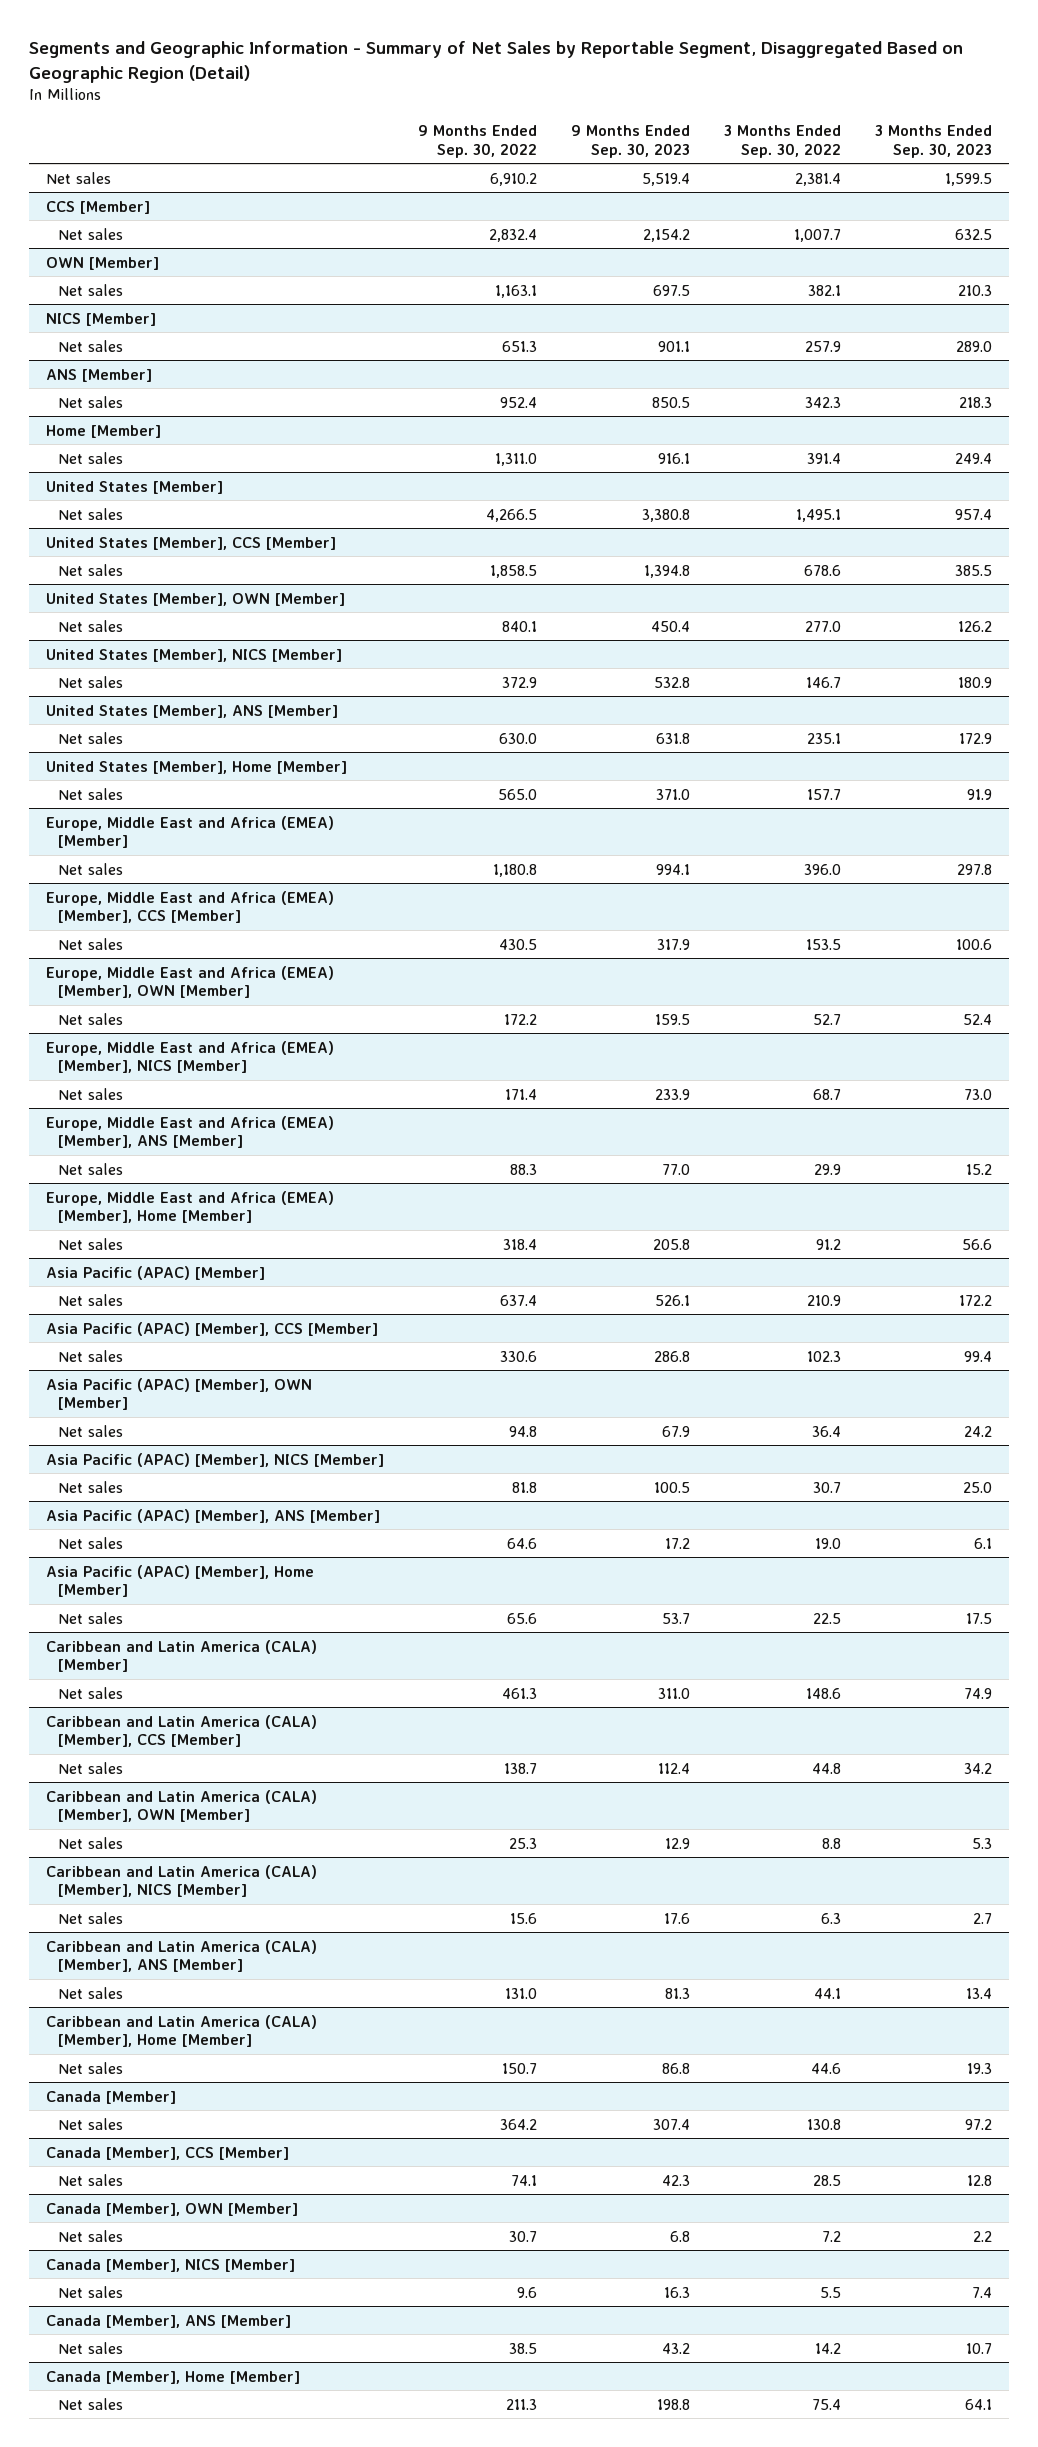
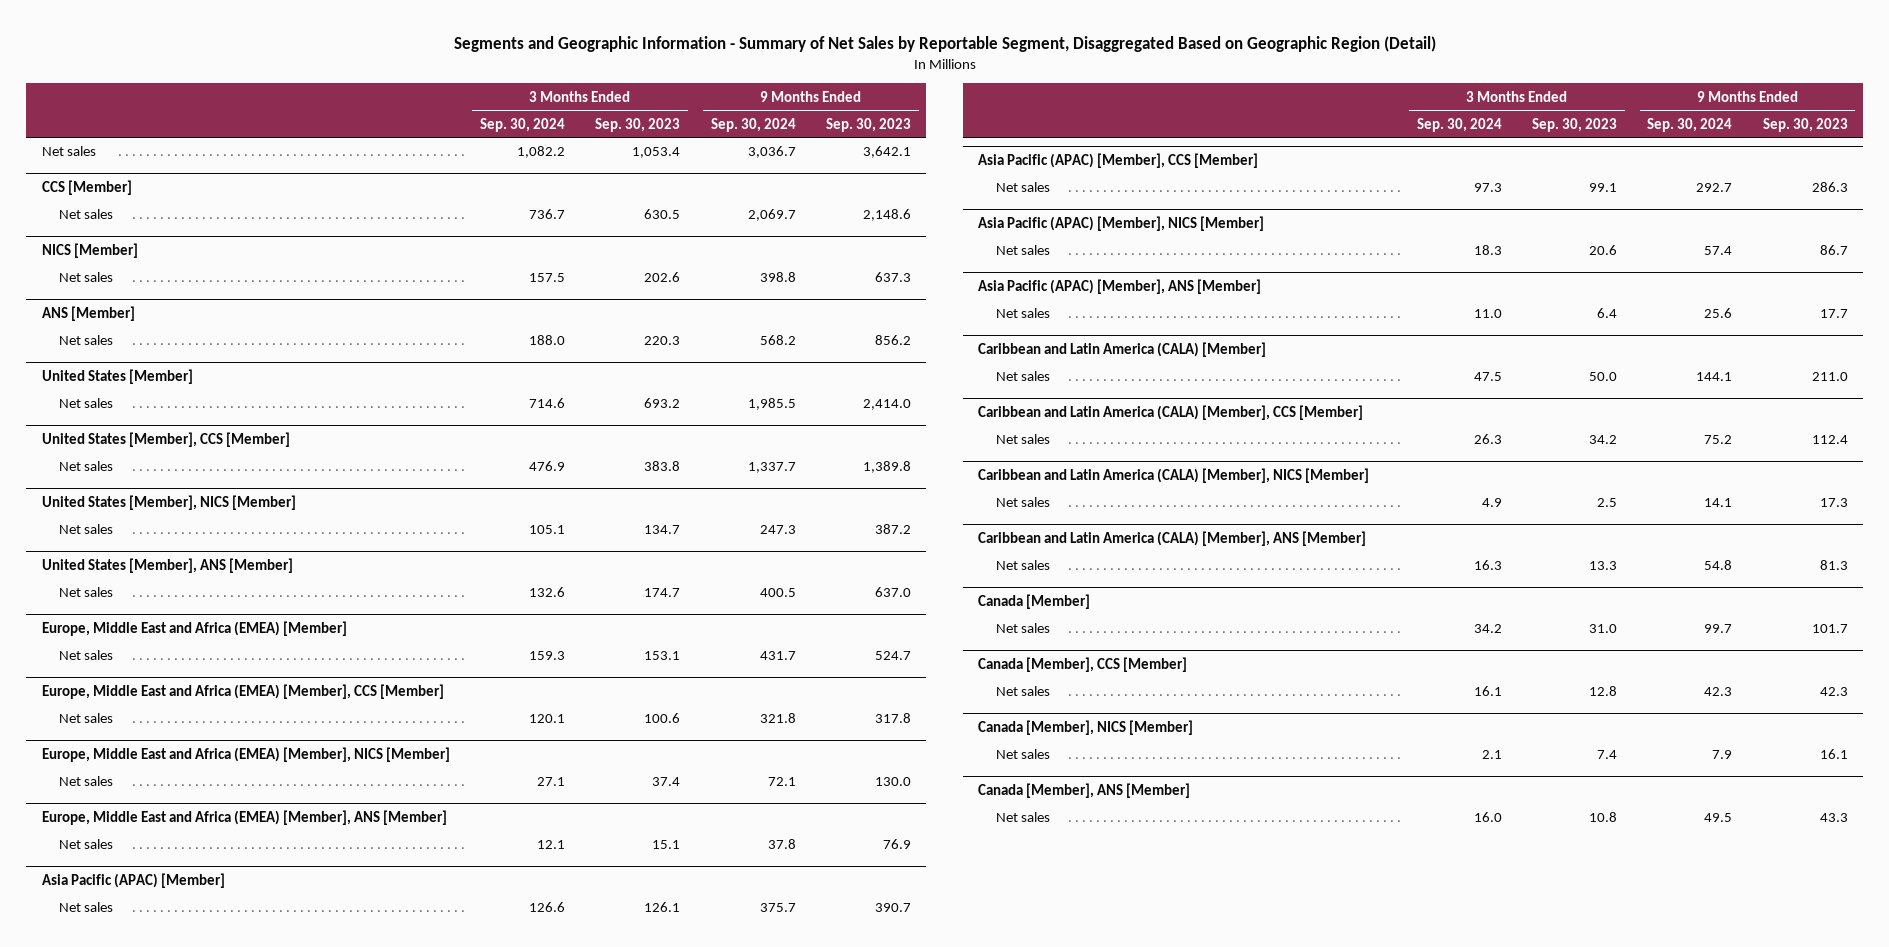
[417,124,537,158] 9 Months Ended Sep. 30, 2022 -> none
[723,124,841,158] 3 Months Ended Sep. 30, 2022 -> none
none -> [479,117,565,132] Sep. 30, 2024
none -> [710,117,796,132] Sep. 30, 2024
[641,172,690,186] 5,519.4 -> [863,146,912,159] 3,642.1
[944,172,992,186] 1,599.5 -> [632,147,681,159] 1,053.4
[45,256,159,270] OWN [Member] -> none
[57,283,123,296] Net sales -> none
[642,228,690,242] 2,154.2 -> [863,209,912,222] 2,148.6
[954,228,992,240] 632.5 -> [644,209,681,220] 630.5
[657,340,690,352] 901.1 -> [875,272,912,283] 637.3
[955,340,992,352] 289.0 -> [644,272,681,283] 202.6
[45,424,161,438] Home [Member] -> none
[57,451,123,464] Net sales -> none
[651,396,690,408] 850.5 -> [875,335,912,346] 856.2
[958,396,992,408] 218.3 -> [644,336,681,346] 220.3
[641,508,690,522] 3,380.8 -> [863,399,912,411] 2,414.0
[954,508,992,520] 957.4 -> [644,398,681,409] 693.2
[45,592,345,606] United States [Member], OWN [Member] -> none
[57,619,123,632] Net sales -> none
[643,564,690,578] 1,394.8 -> [863,461,912,474] 1,389.8
[954,564,992,576] 385.5 -> [644,461,681,472] 383.8
[653,676,690,688] 532.8 -> [875,524,912,535] 387.2
[957,676,992,688] 180.9 -> [644,525,681,535] 134.7
[45,760,347,774] United States [Member], Home [Member] -> none
[57,787,123,800] Net sales -> none
[655,732,690,744] 631.8 -> [875,587,912,598] 637.0
[958,732,992,744] 172.9 -> [644,588,681,598] 174.7
[655,863,690,875] 994.1 -> [875,651,912,661] 524.7
[956,863,992,875] 297.8 -> [644,651,681,661] 153.1
[45,965,334,999] Europe, Middle East and Africa (EMEA) [Member], OWN [Member] -> none
[57,1012,123,1025] Net sales -> none
[656,938,690,950] 317.9 -> [875,713,912,724] 317.8
[654,1088,690,1100] 233.9 -> [875,777,912,787] 130.0
[963,1088,992,1100] 73.0 -> [652,777,681,787] 37.4
[45,1190,334,1224] Europe, Middle East and Africa (EMEA) [Member], Home [Member] -> none
[57,1237,123,1250] Net sales -> none
[661,1163,690,1175] 77.0 -> [883,839,912,850] 76.9
[965,1163,992,1175] 15.2 -> [652,840,681,850] 15.1
[654,1294,690,1306] 526.1 -> [875,903,912,913] 390.7
[958,1294,992,1306] 172.2 -> [644,902,681,913] 126.1
[45,1377,312,1411] Asia Pacific (APAC) [Member], OWN [Member] -> none
[57,1424,123,1437] Net sales -> none
[653,1350,690,1362] 286.8 -> [1811,182,1848,193] 286.3
[963,1350,992,1362] 99.4 -> [1588,183,1617,193] 99.1
[653,1481,690,1493] 100.5 -> [1819,245,1848,256] 86.7
[962,1481,992,1493] 25.0 -> [1588,245,1617,256] 20.6
[45,1564,314,1598] Asia Pacific (APAC) [Member], Home [Member] -> none
[57,1611,123,1624] Net sales -> none
[664,1537,690,1549] 17.2 -> [1819,309,1848,319] 17.7
[973,1537,992,1549] 6.1 -> [1596,308,1617,319] 6.4
[657,1687,690,1699] 311.0 -> [1811,372,1848,382] 211.0
[963,1687,992,1699] 74.9 -> [1588,372,1617,382] 50.0
[45,1789,317,1823] Caribbean and Latin America (CALA) [Member], OWN [Member] -> none
[57,1836,123,1849] Net sales -> none
[663,1912,690,1924] 17.6 -> [1819,498,1848,508] 17.3
[972,1912,992,1924] 2.7 -> [1596,498,1617,508] 2.5
[45,2014,317,2048] Caribbean and Latin America (CALA) [Member], Home [Member] -> none
[57,2061,123,2074] Net sales -> none
[965,1987,992,1999] 13.4 -> [1588,561,1617,571] 13.3
[652,2118,690,2130] 307.4 -> [1811,624,1848,634] 101.7
[964,2118,992,2130] 97.2 -> [1588,624,1617,634] 31.0
[45,2202,298,2216] Canada [Member], OWN [Member] -> none
[57,2229,123,2242] Net sales -> none
[663,2286,690,2298] 16.3 -> [1819,749,1848,760] 16.1
[45,2370,300,2384] Canada [Member], Home [Member] -> none
[57,2397,123,2410] Net sales -> none
[661,2342,690,2354] 43.2 -> [1819,813,1848,823] 43.3
[965,2342,992,2354] 10.7 -> [1588,812,1617,823] 10.8

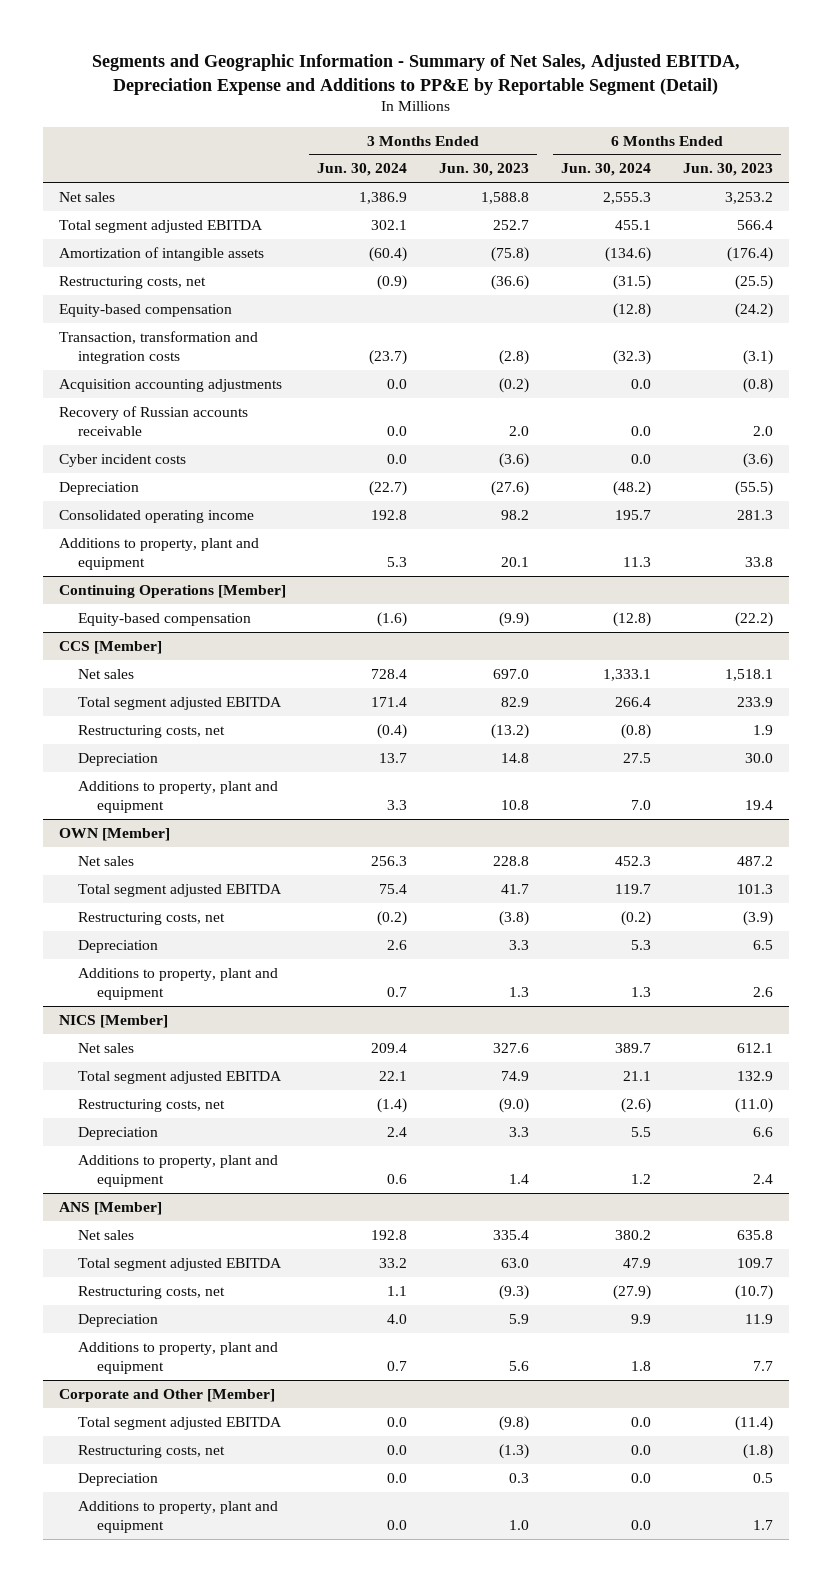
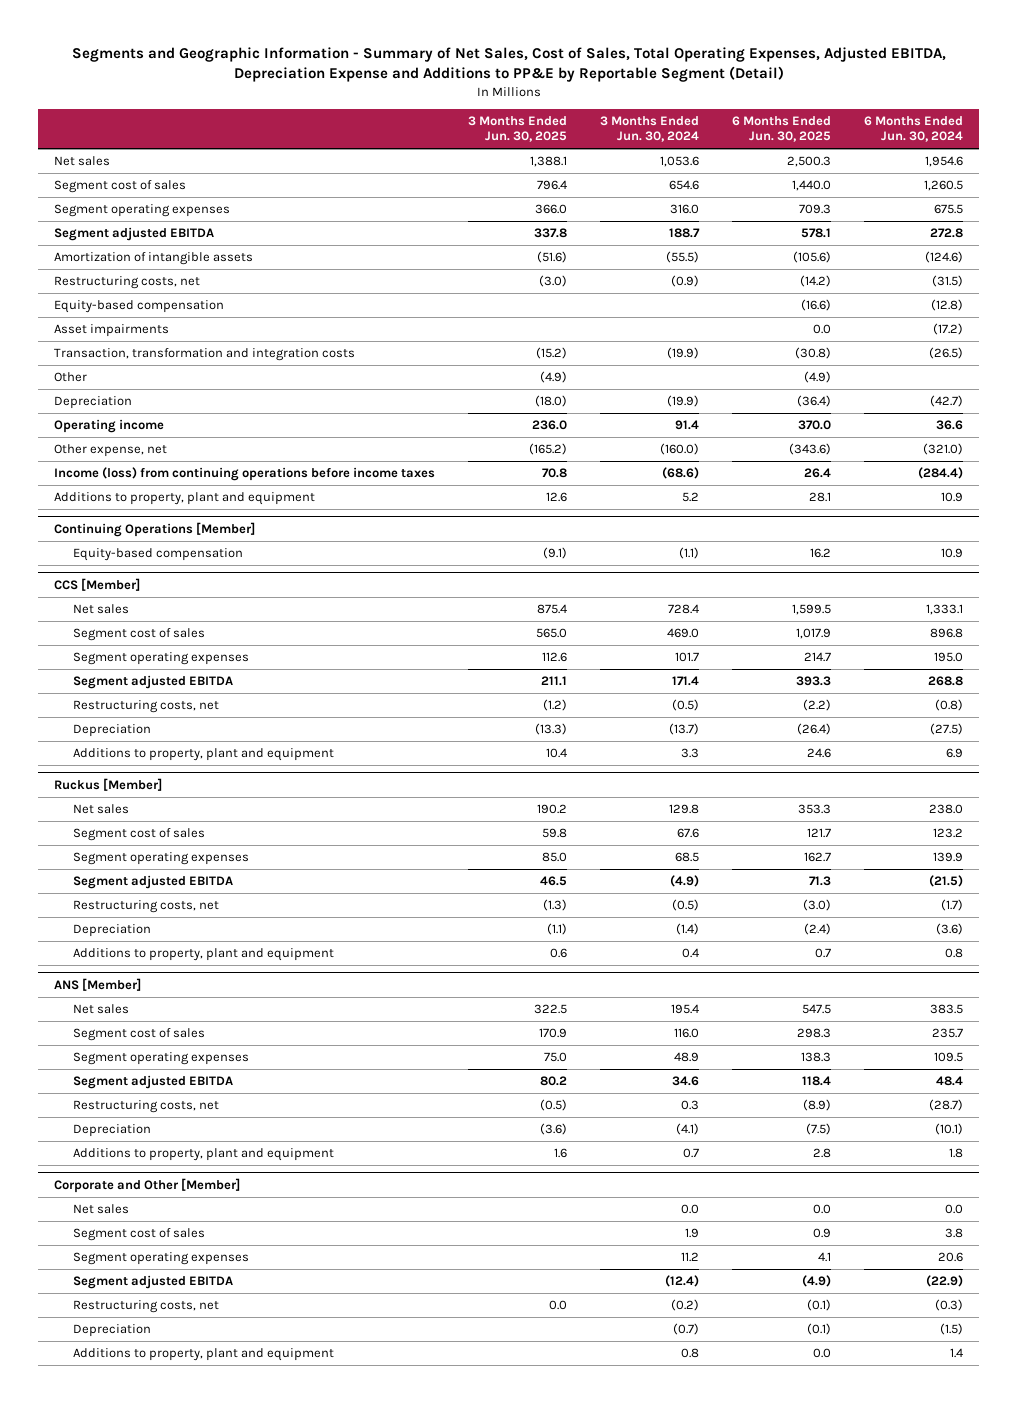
[91,53,740,95] Segments and Geographic Information - Summary of Net Sales, Adjusted EBITDA, Depreciation Expense and Additions to PP&E by Reportable Segment (Detail) -> [71,47,946,83] Segments and Geographic Information - Summary of Net Sales, Cost of Sales, Total Operating Expenses, Adjusted EBITDA, Depreciation Expense and Additions to PP&E by Reportable Segment (Detail)
[439,163,530,177] Jun. 30, 2023 -> none
[682,163,773,177] Jun. 30, 2023 -> none
none -> [468,115,568,142] 3 Months Ended Jun. 30, 2025
none -> [732,115,832,142] 6 Months Ended Jun. 30, 2025
[359,191,408,204] 1,386.9 -> [660,156,700,168] 1,053.6
[603,191,652,204] 2,555.3 -> [924,156,963,168] 1,954.6
none -> [54,180,187,194] Segment cost of sales
none -> [54,204,231,218] Segment operating expenses
[58,219,263,233] Total segment adjusted EBITDA -> [54,227,215,242] Segment adjusted EBITDA
[371,219,408,230] 302.1 -> [669,228,701,239] 188.7
[615,219,652,230] 455.1 -> [929,228,963,239] 272.8
[369,246,408,262] (60.4) -> [666,251,700,264] (55.5)
[605,246,652,262] (134.6) -> [924,251,963,264] (124.6)
[58,378,282,392] Acquisition accounting adjustments -> none
[58,405,248,437] Recovery of Russian accounts receivable -> none
[58,453,186,467] Cyber incident costs -> none
none -> [54,324,170,338] Asset impairments
[369,350,408,366] (23.7) -> [667,347,700,360] (19.9)
[613,350,652,366] (32.3) -> [928,347,963,360] (26.5)
none -> [54,372,88,383] Other
[369,480,408,496] (22.7) -> [667,395,700,408] (19.9)
[613,480,652,496] (48.2) -> [929,395,963,408] (42.7)
[58,509,254,523] Consolidated operating income -> [54,419,165,434] Operating income
[371,509,408,520] 192.8 -> [675,420,700,431] 91.4
[615,509,652,520] 195.7 -> [935,420,963,431] 36.6
none -> [54,444,168,458] Other expense, net
none -> [54,467,436,482] Income (loss) from continuing operations before income taxes
[387,557,408,568] 5.3 -> [682,492,700,503] 5.2
[623,557,652,568] 11.3 -> [940,492,963,503] 10.9
[377,611,408,627] (1.6) -> [679,547,700,560] (1.1)
[613,611,652,627] (12.8) -> [940,548,963,559] 10.9
[58,827,170,841] OWN [Member] -> none
[58,1014,168,1028] NICS [Member] -> none
[77,1042,134,1053] Net sales -> none
[77,1070,282,1084] Total segment adjusted EBITDA -> none
[77,1098,225,1112] Restructuring costs, net -> none
[77,1126,158,1140] Depreciation -> none
[77,1154,278,1188] Additions to property, plant and equipment -> none
none -> [73,628,206,642] Segment cost of sales
none -> [73,652,250,666] Segment operating expenses
[77,696,282,710] Total segment adjusted EBITDA -> [73,675,234,690] Segment adjusted EBITDA
[615,696,652,707] 266.4 -> [927,676,963,687] 268.8
[377,723,408,739] (0.4) -> [672,699,700,712] (0.5)
[379,752,408,763] 13.7 -> [669,723,700,736] (13.7)
[623,752,652,763] 27.5 -> [929,723,963,736] (27.5)
[631,800,652,811] 7.0 -> [945,748,963,759] 6.9
none -> [54,777,163,791] Ruckus [Member]
[371,855,408,866] 256.3 -> [669,804,700,815] 129.8
[615,855,652,866] 452.3 -> [928,804,963,815] 238.0
none -> [73,828,206,842] Segment cost of sales
none -> [73,852,250,866] Segment operating expenses
[77,883,282,897] Total segment adjusted EBITDA -> [73,875,234,890] Segment adjusted EBITDA
[379,883,408,894] 75.4 -> [670,875,700,888] (4.9)
[615,883,652,894] 119.7 -> [928,875,963,888] (21.5)
[377,910,408,926] (0.2) -> [672,899,700,912] (0.5)
[621,910,652,926] (0.2) -> [940,899,963,912] (1.7)
[387,939,408,950] 2.6 -> [676,923,700,936] (1.4)
[631,939,652,950] 5.3 -> [935,923,963,936] (3.6)
[387,987,408,998] 0.7 -> [682,948,700,959] 0.4
[631,987,652,998] 1.3 -> [944,948,963,959] 0.8
[371,1229,408,1240] 192.8 -> [671,1004,700,1015] 195.4
[615,1229,652,1240] 380.2 -> [929,1004,963,1015] 383.5
none -> [73,1028,206,1042] Segment cost of sales
none -> [73,1052,250,1066] Segment operating expenses
[77,1257,282,1271] Total segment adjusted EBITDA -> [73,1075,234,1090] Segment adjusted EBITDA
[379,1257,408,1268] 33.2 -> [672,1076,700,1087] 34.6
[623,1257,652,1268] 47.9 -> [935,1076,963,1087] 48.4
[387,1285,408,1296] 1.1 -> [681,1100,700,1111] 0.3
[613,1284,652,1300] (27.9) -> [928,1099,963,1112] (28.7)
[387,1313,408,1324] 4.0 -> [676,1123,700,1136] (4.1)
[631,1313,652,1324] 9.9 -> [934,1123,963,1136] (10.1)
none -> [73,1204,130,1215] Net sales
none -> [73,1228,206,1242] Segment cost of sales
none -> [73,1252,250,1266] Segment operating expenses
[77,1416,282,1430] Total segment adjusted EBITDA -> [73,1275,234,1290] Segment adjusted EBITDA
[387,1416,408,1427] 0.0 -> [665,1275,700,1288] (12.4)
[631,1416,652,1427] 0.0 -> [925,1275,963,1288] (22.9)
[387,1444,408,1455] 0.0 -> [671,1299,700,1312] (0.2)
[631,1444,652,1455] 0.0 -> [934,1299,963,1312] (0.3)
[387,1472,408,1483] 0.0 -> [673,1323,700,1336] (0.7)
[631,1472,652,1483] 0.0 -> [939,1323,963,1336] (1.5)
[387,1520,408,1531] 0.0 -> [681,1348,700,1359] 0.8
[631,1520,652,1531] 0.0 -> [949,1348,963,1359] 1.4

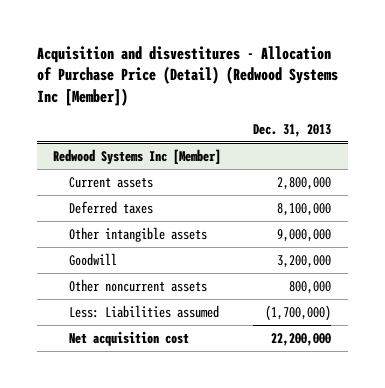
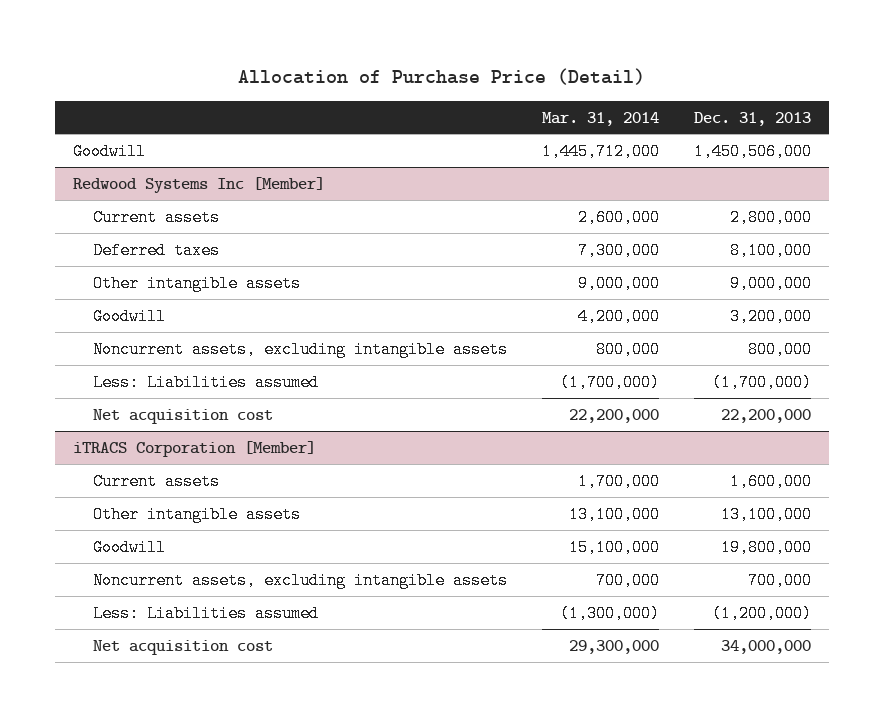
[36,45,338,106] Acquisition and disvestitures - Allocation of Purchase Price (Detail) (Redwood Systems Inc [Member]) -> [238,67,646,85] Allocation of Purchase Price (Detail)
none -> [542,111,660,126] Mar. 31, 2014
none -> [72,142,146,160] Goodwill
[69,278,208,292] Other noncurrent assets -> [92,340,508,358] Noncurrent assets, excluding intangible assets
none -> [72,440,316,457] iTRACS Corporation [Member]
none -> [92,472,220,490] Current assets
none -> [92,505,301,523] Other intangible assets
none -> [92,538,166,556] Goodwill
none -> [92,571,508,589] Noncurrent assets, excluding intangible assets
none -> [92,604,319,622] Less: Liabilities assumed
none -> [92,639,273,655] Net acquisition cost

